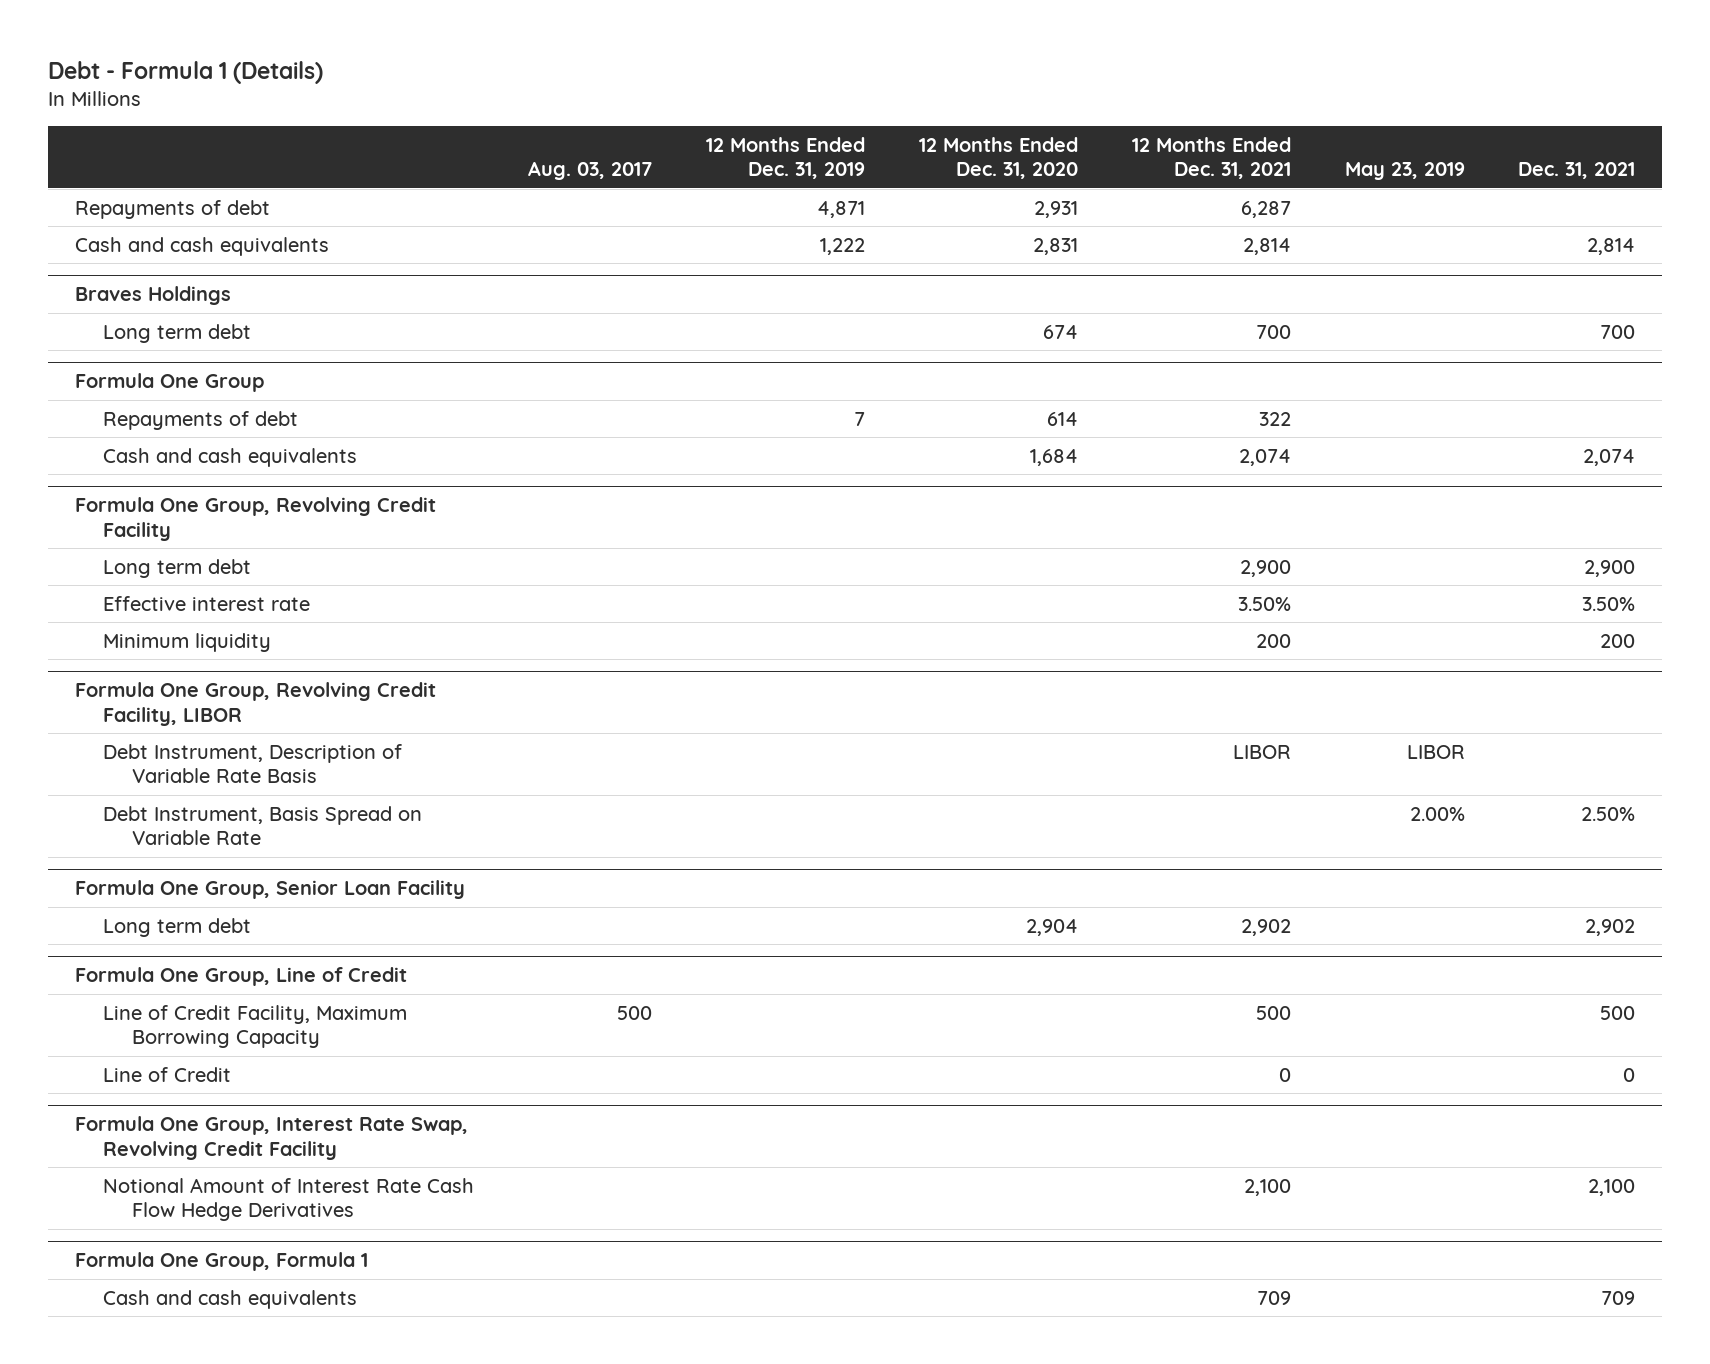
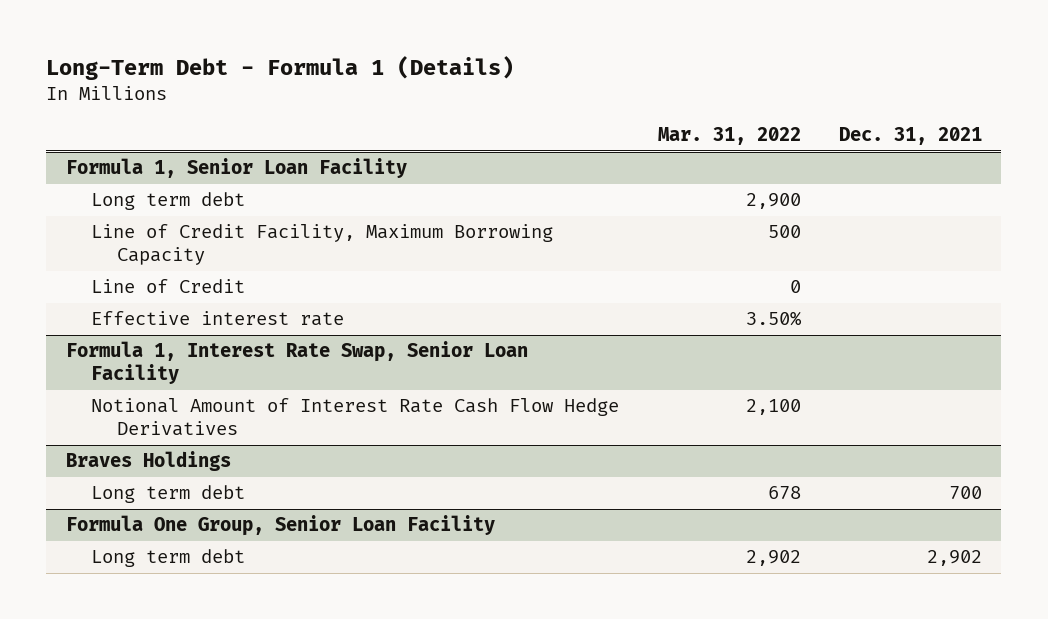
[47,60,323,84] Debt - Formula 1 (Details) -> [46,56,515,81] Long-Term Debt - Formula 1 (Details)
[528,161,653,181] Aug. 03, 2017 -> none
[706,136,866,180] 12 Months Ended Dec. 31, 2019 -> none
[918,136,1078,180] 12 Months Ended Dec. 31, 2020 -> none
[1131,136,1291,180] 12 Months Ended Dec. 31, 2021 -> none
[1344,162,1465,181] May 23, 2019 -> none
none -> [657,127,801,146] Mar. 31, 2022
[74,199,270,219] Repayments of debt -> none
[74,236,329,256] Cash and cash equivalents -> none
none -> [65,158,407,179] Formula 1, Senior Loan Facility
none -> [91,192,246,211] Long term debt
none -> [91,224,554,266] Line of Credit Facility, Maximum Borrowing Capacity
none -> [91,279,246,294] Line of Credit
none -> [91,311,345,327] Effective interest rate
none -> [65,341,528,385] Formula 1, Interest Rate Swap, Senior Loan Facility
none -> [91,398,620,437] Notional Amount of Interest Rate Cash Flow Hedge Derivatives
[74,373,264,393] Formula One Group -> none
[103,410,299,430] Repayments of debt -> none
[103,447,358,467] Cash and cash equivalents -> none
[74,497,436,541] Formula One Group, Revolving Credit Facility -> none
[103,558,252,578] Long term debt -> none
[103,595,311,611] Effective interest rate -> none
[103,632,272,652] Minimum liquidity -> none
[74,682,436,726] Formula One Group, Revolving Credit Facility, LIBOR -> none
[103,743,403,784] Debt Instrument, Description of Variable Rate Basis -> none
[103,805,423,846] Debt Instrument, Basis Spread on Variable Rate -> none
[74,967,407,987] Formula One Group, Line of Credit -> none
[103,1004,408,1049] Line of Credit Facility, Maximum Borrowing Capacity -> none
[103,1066,232,1082] Line of Credit -> none
[74,1116,468,1160] Formula One Group, Interest Rate Swap, Revolving Credit Facility -> none
[103,1177,475,1222] Notional Amount of Interest Rate Cash Flow Hedge Derivatives -> none
[74,1252,368,1272] Formula One Group, Formula 1 -> none
[103,1289,358,1309] Cash and cash equivalents -> none

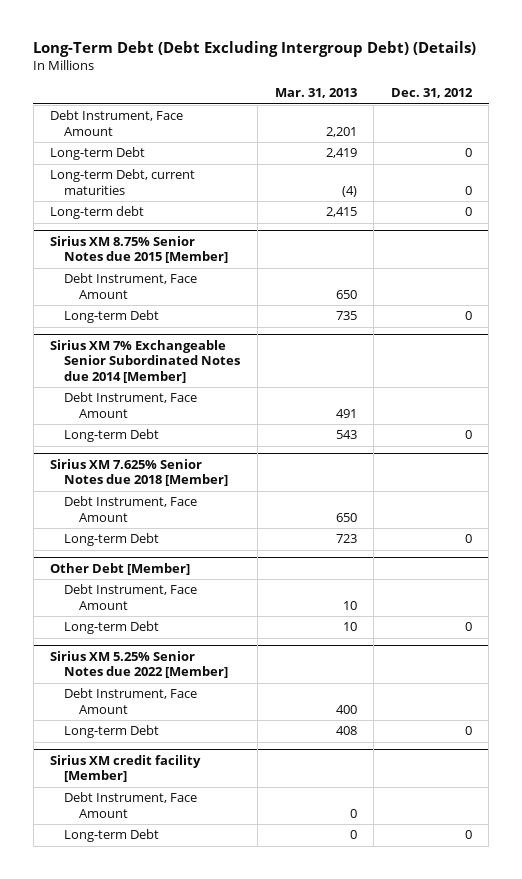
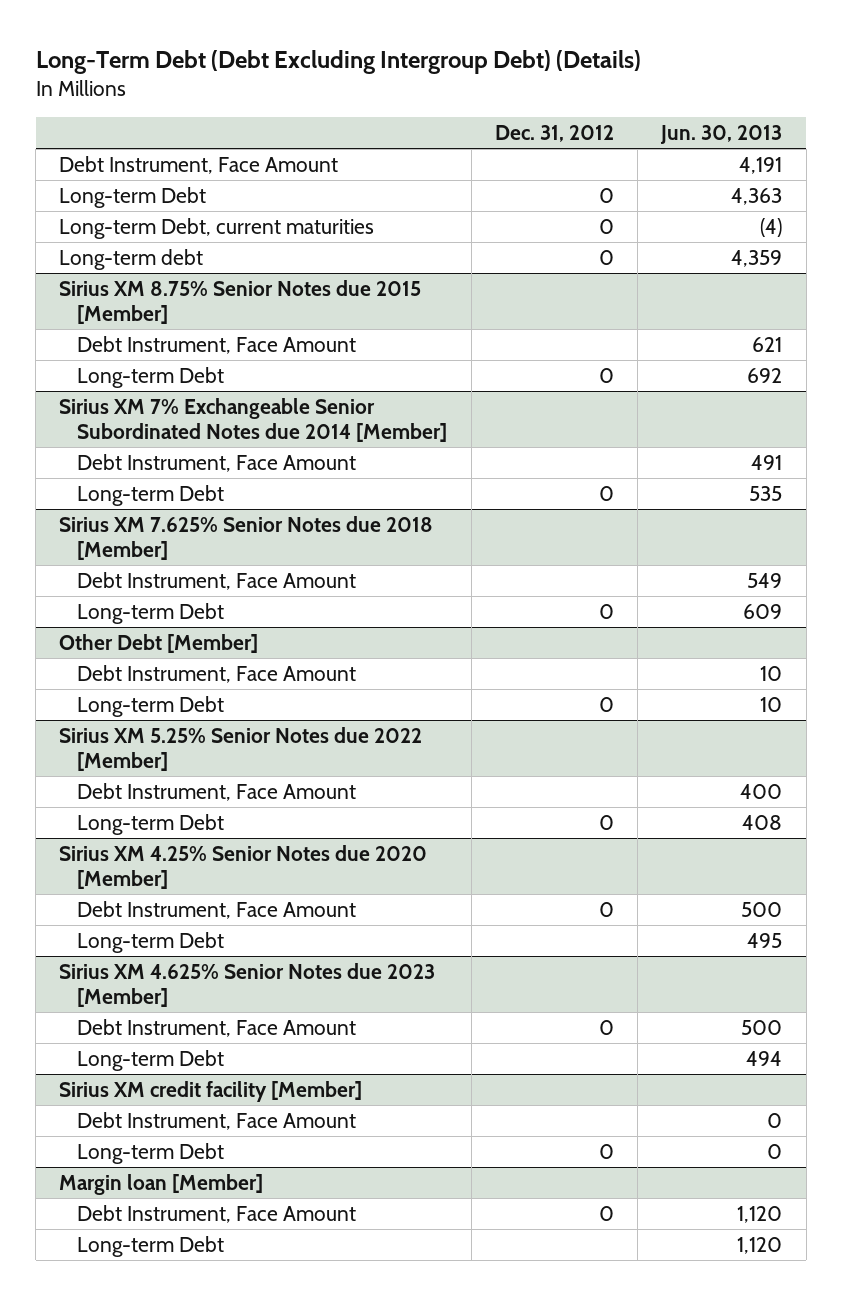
[274,88,357,99] Mar. 31, 2013 -> none
none -> [660,125,783,145] Jun. 30, 2013
none -> [59,844,428,890] Sirius XM 4.25% Senior Notes due 2020 [Member]
none -> [77,900,357,919] Debt Instrument, Face Amount
none -> [77,931,225,953] Long-term Debt
none -> [59,962,436,1008] Sirius XM 4.625% Senior Notes due 2023 [Member]
none -> [77,1018,357,1037] Debt Instrument, Face Amount
none -> [77,1049,225,1071] Long-term Debt
none -> [59,1173,264,1195] Margin loan [Member]
none -> [77,1204,357,1223] Debt Instrument, Face Amount
none -> [77,1235,225,1257] Long-term Debt

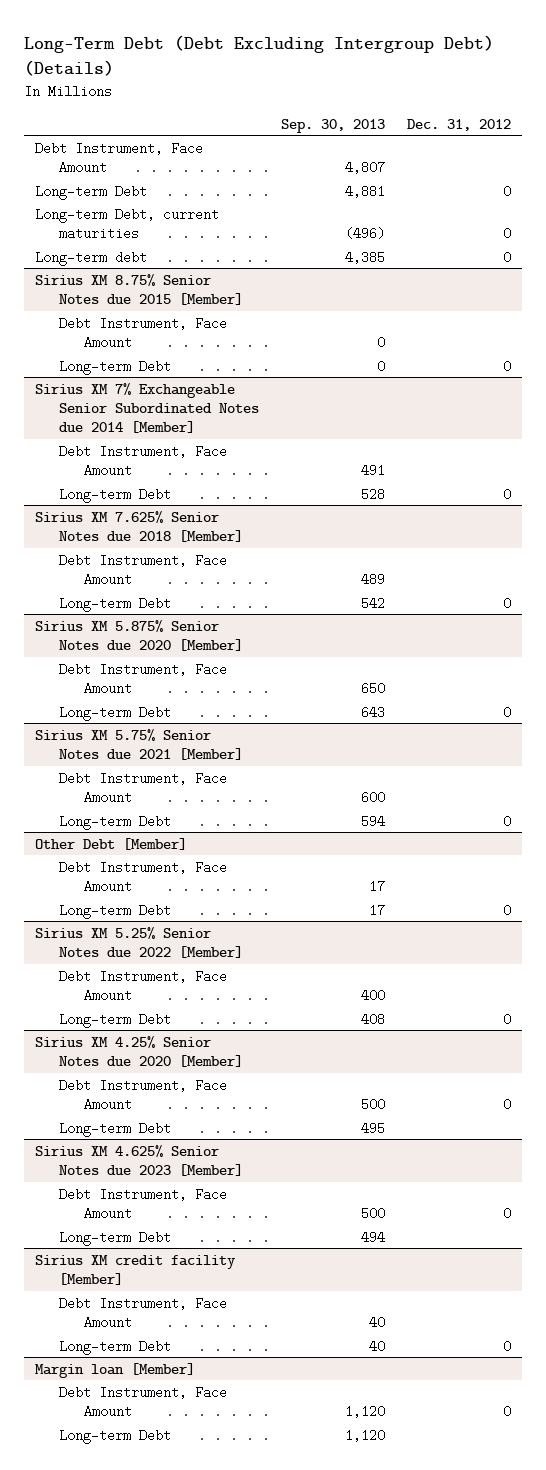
[660,125,783,145] Jun. 30, 2013 -> none
none -> [281,118,386,133] Sep. 30, 2013
none -> [34,619,244,651] Sirius XM 5.875% Senior Notes due 2020 [Member]
none -> [59,662,228,695] Debt Instrument, Face Amount
none -> [59,705,172,721] Long-term Debt
none -> [34,728,244,760] Sirius XM 5.75% Senior Notes due 2021 [Member]
none -> [59,771,228,804] Debt Instrument, Face Amount
none -> [59,814,172,830] Long-term Debt

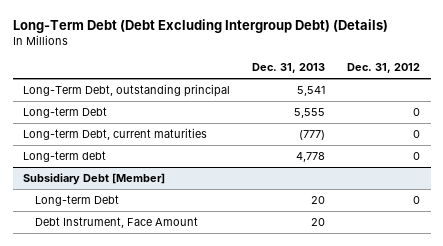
[281,118,386,133] Sep. 30, 2013 -> none
none -> [252,63,326,74] Dec. 31, 2013
[34,141,203,174] Debt Instrument, Face Amount -> none
none -> [23,84,231,98] Long-Term Debt, outstanding principal
[34,273,244,305] Sirius XM 8.75% Senior Notes due 2015 [Member] -> none
[59,316,228,349] Debt Instrument, Face Amount -> none
[59,359,172,375] Long-term Debt -> none
[34,382,260,434] Sirius XM 7% Exchangeable Senior Subordinated Notes due 2014 [Member] -> none
[59,444,228,477] Debt Instrument, Face Amount -> none
[59,487,172,503] Long-term Debt -> none
[34,510,244,542] Sirius XM 7.625% Senior Notes due 2018 [Member] -> none
[59,553,228,586] Debt Instrument, Face Amount -> none
[59,596,172,612] Long-term Debt -> none
[34,619,244,651] Sirius XM 5.875% Senior Notes due 2020 [Member] -> none
[59,662,228,695] Debt Instrument, Face Amount -> none
[59,705,172,721] Long-term Debt -> none
[34,728,244,760] Sirius XM 5.75% Senior Notes due 2021 [Member] -> none
[59,771,228,804] Debt Instrument, Face Amount -> none
[59,814,172,830] Long-term Debt -> none
[34,837,187,850] Other Debt [Member] -> none
[59,860,228,893] Debt Instrument, Face Amount -> none
[59,903,172,919] Long-term Debt -> none
[34,926,244,958] Sirius XM 5.25% Senior Notes due 2022 [Member] -> none
[59,969,228,1002] Debt Instrument, Face Amount -> none
[59,1012,172,1028] Long-term Debt -> none
[34,1035,244,1067] Sirius XM 4.25% Senior Notes due 2020 [Member] -> none
[59,1078,228,1111] Debt Instrument, Face Amount -> none
[59,1121,172,1137] Long-term Debt -> none
[34,1144,244,1176] Sirius XM 4.625% Senior Notes due 2023 [Member] -> none
[59,1187,228,1220] Debt Instrument, Face Amount -> none
[59,1230,172,1246] Long-term Debt -> none
[34,1254,236,1285] Sirius XM credit facility [Member] -> none
[59,1296,228,1329] Debt Instrument, Face Amount -> none
[59,1339,172,1355] Long-term Debt -> none
[34,1362,195,1378] Margin loan [Member] -> none
[59,1385,228,1418] Debt Instrument, Face Amount -> none
[59,1428,172,1444] Long-term Debt -> none
none -> [23,173,166,186] Subsidiary Debt [Member]
none -> [35,195,120,207] Long-term Debt
none -> [35,217,199,229] Debt Instrument, Face Amount

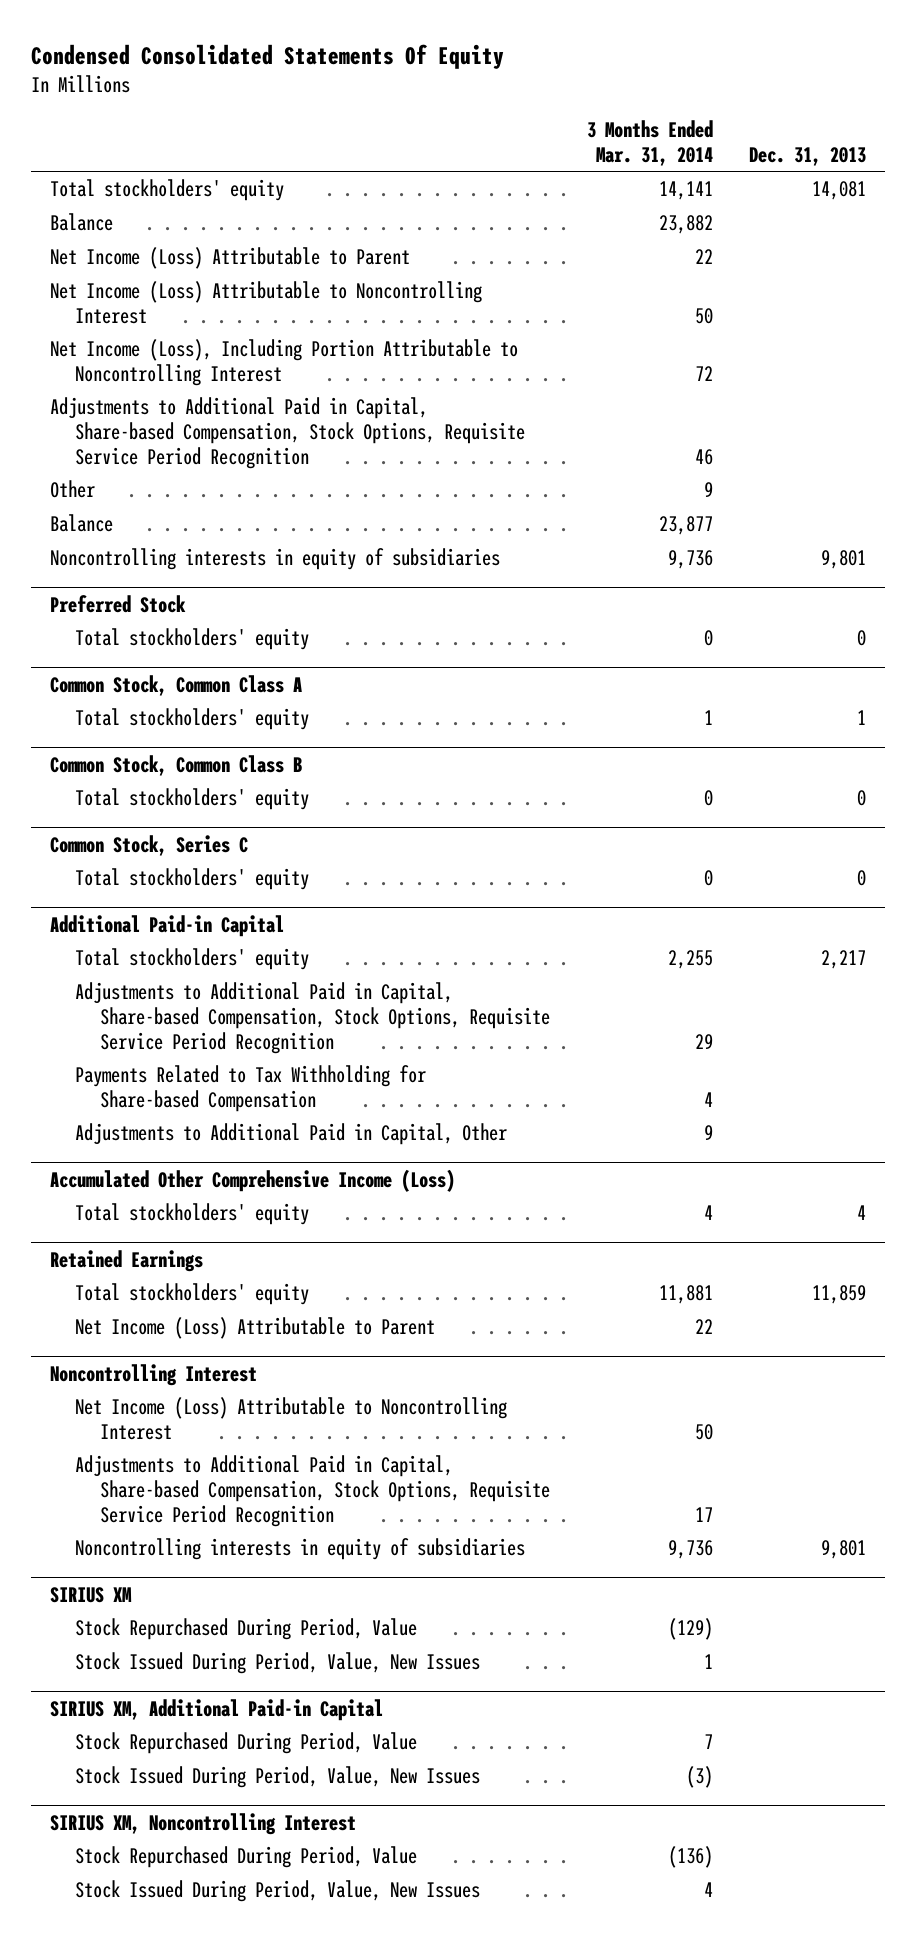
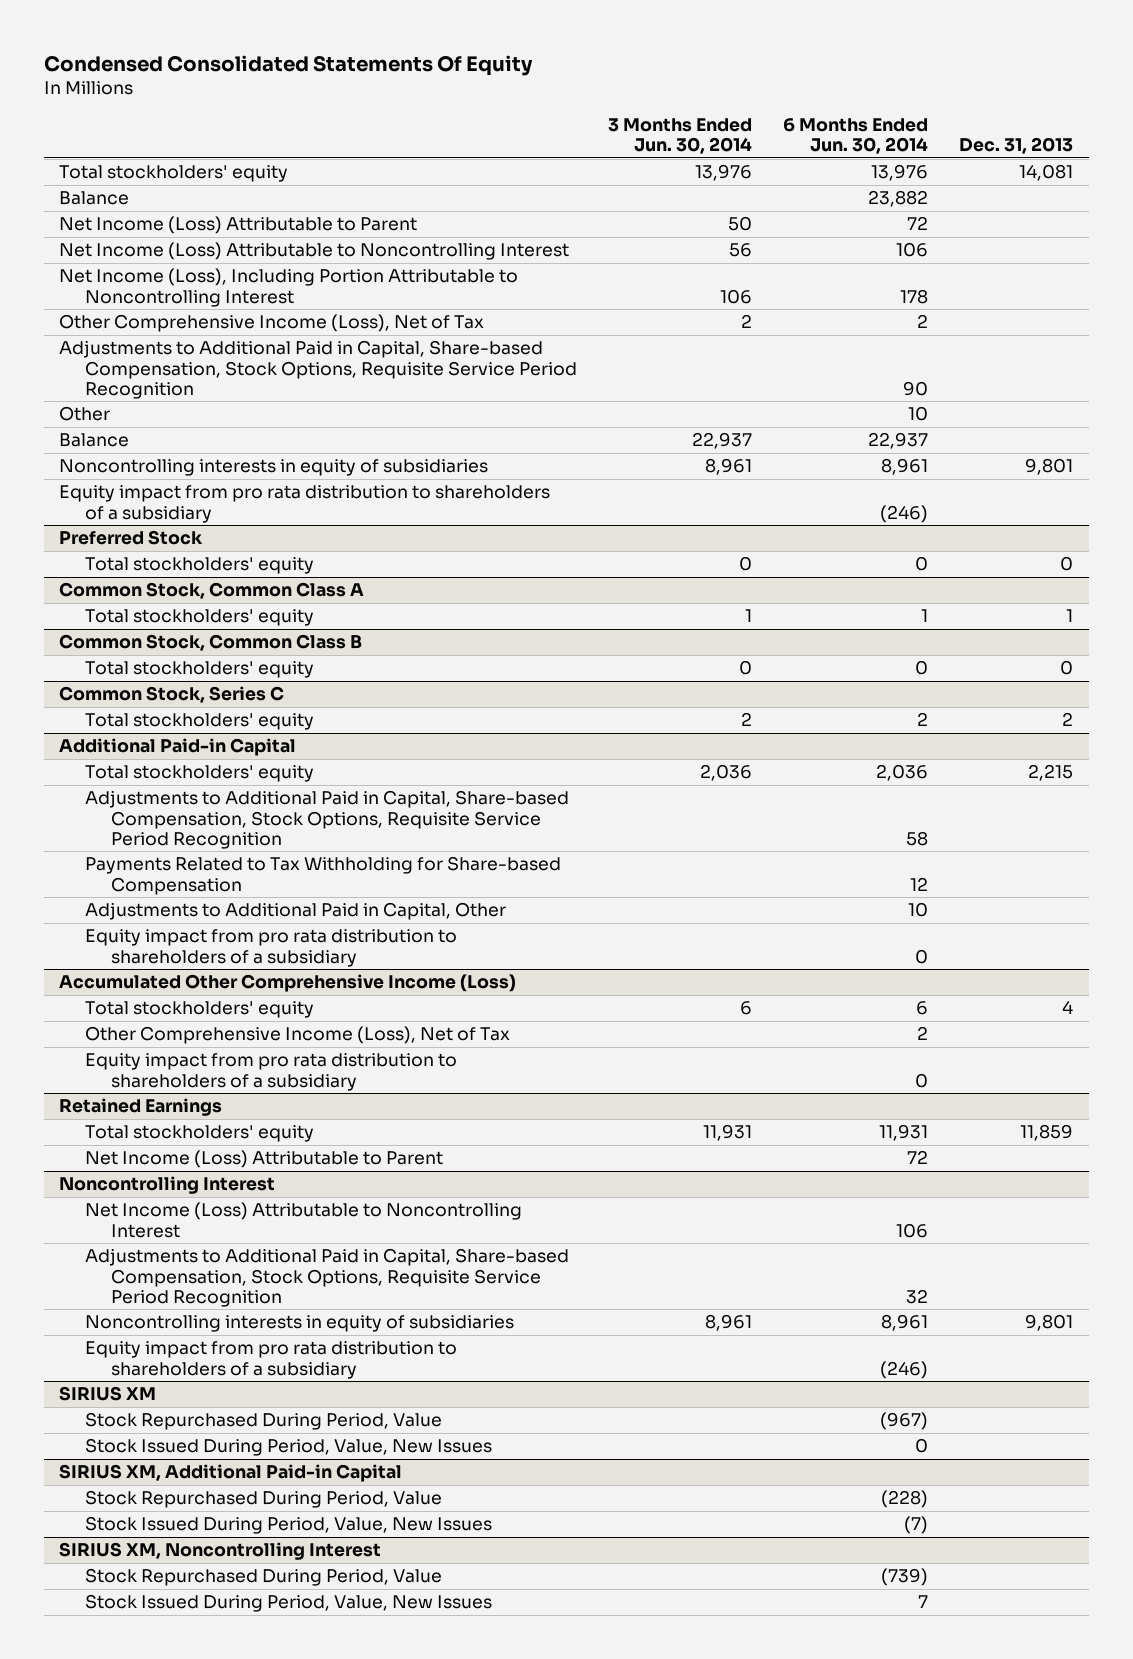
[586,119,713,166] 3 Months Ended Mar. 31, 2014 -> none
none -> [608,117,753,154] 3 Months Ended Jun. 30, 2014
none -> [783,117,929,154] 6 Months Ended Jun. 30, 2014
none -> [59,314,485,333] Other Comprehensive Income (Loss), Net of Tax
none -> [59,485,551,523] Equity impact from pro rata distribution to shareholders of a subsidiary
[857,870,867,887] 0 -> [1062,712,1074,727] 2
[821,950,867,970] 2,217 -> [1028,764,1074,782] 2,215
none -> [85,929,458,967] Equity impact from pro rata distribution to shareholders of a subsidiary
none -> [85,1026,511,1045] Other Comprehensive Income (Loss), Net of Tax
none -> [85,1053,458,1091] Equity impact from pro rata distribution to shareholders of a subsidiary
none -> [85,1341,458,1379] Equity impact from pro rata distribution to shareholders of a subsidiary

